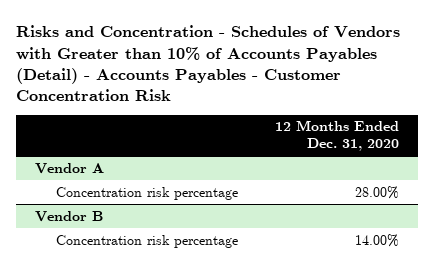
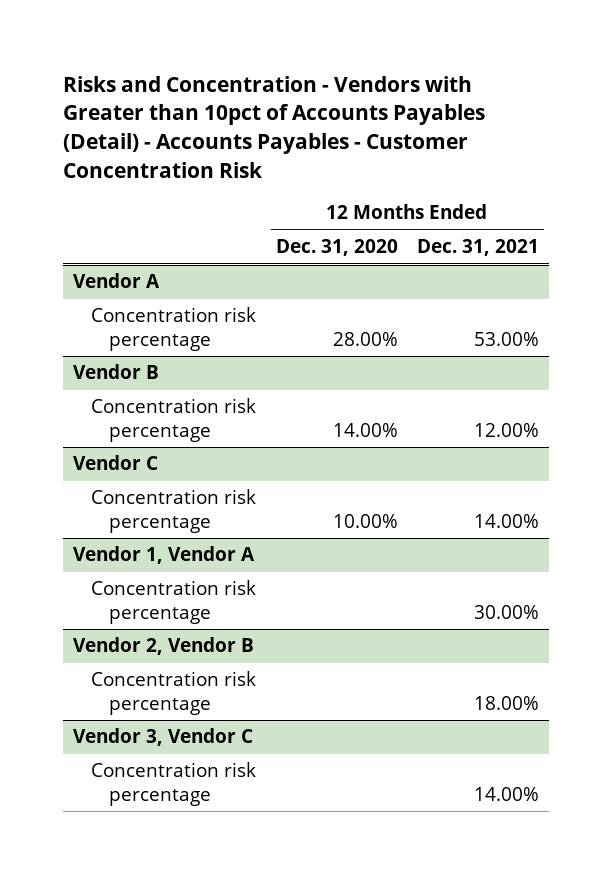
[16,25,401,101] Risks and Concentration - Schedules of Vendors with Greater than 10% of Accounts Payables (Detail) - Accounts Payables - Customer Concentration Risk -> [63,75,486,178] Risks and Concentration - Vendors with Greater than 10pct of Accounts Payables (Detail) - Accounts Payables - Customer Concentration Risk
none -> [417,239,540,257] Dec. 31, 2021
none -> [73,455,159,471] Vendor C
none -> [91,489,257,533] Concentration risk percentage
none -> [73,546,256,565] Vendor 1, Vendor A
none -> [91,580,257,624] Concentration risk percentage
none -> [73,637,255,656] Vendor 2, Vendor B
none -> [91,671,257,715] Concentration risk percentage
none -> [73,728,254,747] Vendor 3, Vendor C
none -> [91,762,257,806] Concentration risk percentage

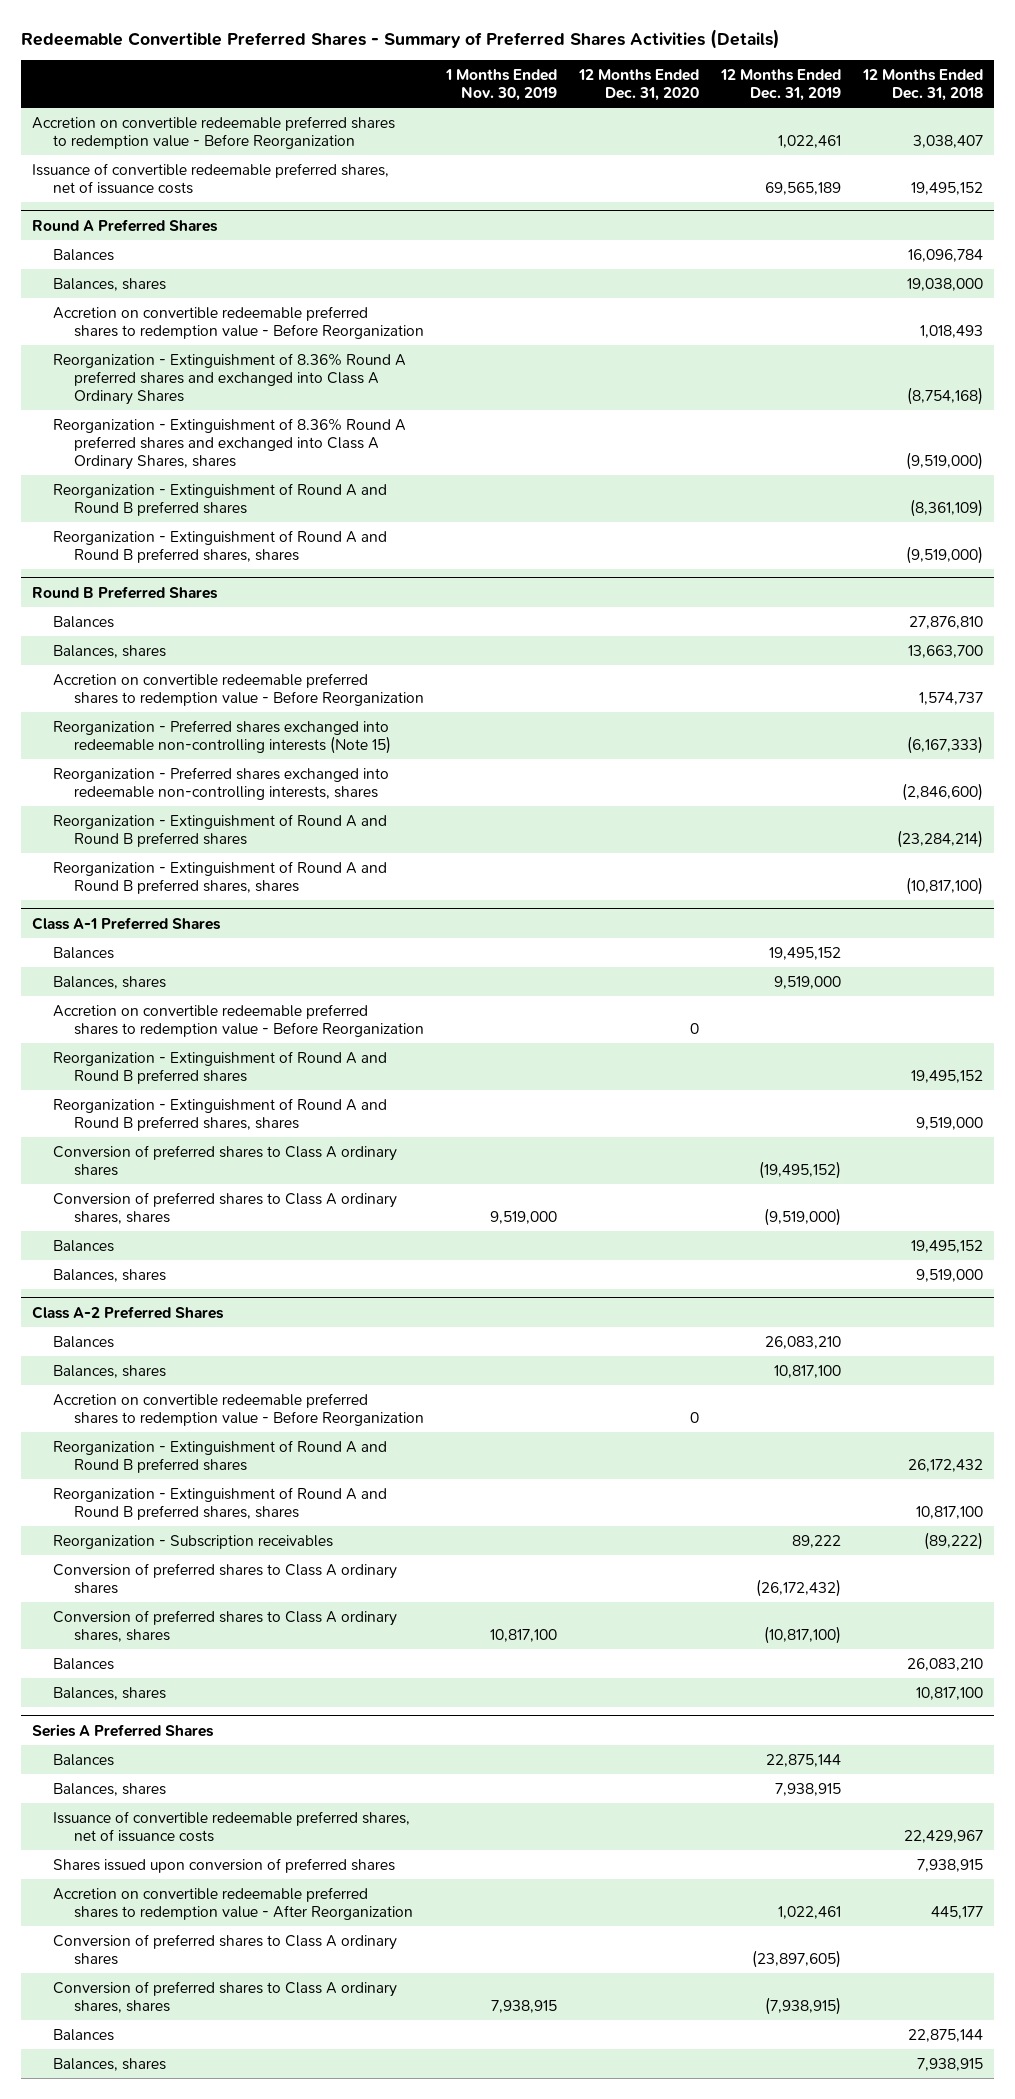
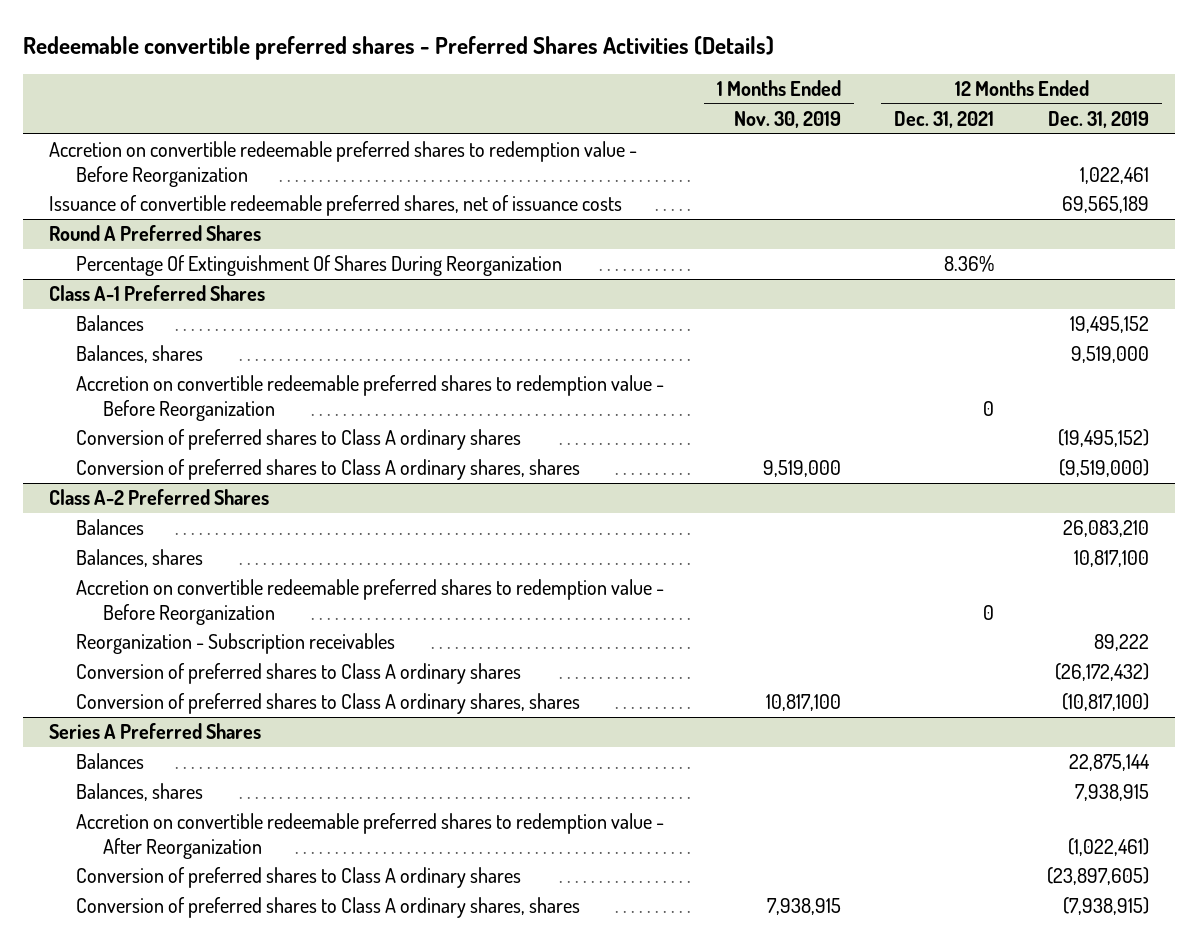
[20,28,780,49] Redeemable Convertible Preferred Shares - Summary of Preferred Shares Activities (Details) -> [23,36,775,61] Redeemable convertible preferred shares - Preferred Shares Activities (Details)
[577,68,699,101] 12 Months Ended Dec. 31, 2020 -> none
[861,68,983,101] 12 Months Ended Dec. 31, 2018 -> none
none -> [894,111,995,129] Dec. 31, 2021
[52,248,114,261] Balances -> none
[52,277,166,291] Balances, shares -> none
[52,305,424,339] Accretion on convertible redeemable preferred shares to redemption value - Before Reorganization -> none
[52,352,406,405] Reorganization - Extinguishment of 8.36% Round A preferred shares and exchanged into Class A Ordinary Shares -> none
[52,417,406,470] Reorganization - Extinguishment of 8.36% Round A preferred shares and exchanged into Class A Ordinary Shares, shares -> none
[52,482,387,516] Reorganization - Extinguishment of Round A and Round B preferred shares -> none
[52,529,387,563] Reorganization - Extinguishment of Round A and Round B preferred shares, shares -> none
[31,585,218,599] Round B Preferred Shares -> none
[52,615,114,628] Balances -> none
[52,644,166,658] Balances, shares -> none
[52,672,424,706] Accretion on convertible redeemable preferred shares to redemption value - Before Reorganization -> none
[52,719,391,754] Reorganization - Preferred shares exchanged into redeemable non-controlling interests (Note 15) -> none
[52,766,389,800] Reorganization - Preferred shares exchanged into redeemable non-controlling interests, shares -> none
[52,813,387,847] Reorganization - Extinguishment of Round A and Round B preferred shares -> none
[52,860,387,894] Reorganization - Extinguishment of Round A and Round B preferred shares, shares -> none
none -> [76,255,563,277] Percentage Of Extinguishment Of Shares During Reorganization
[52,1050,387,1084] Reorganization - Extinguishment of Round A and Round B preferred shares -> none
[52,1097,387,1131] Reorganization - Extinguishment of Round A and Round B preferred shares, shares -> none
[52,1239,114,1252] Balances -> none
[52,1268,166,1282] Balances, shares -> none
[52,1439,387,1473] Reorganization - Extinguishment of Round A and Round B preferred shares -> none
[52,1486,387,1520] Reorganization - Extinguishment of Round A and Round B preferred shares, shares -> none
[52,1657,114,1670] Balances -> none
[52,1686,166,1700] Balances, shares -> none
[52,1810,410,1842] Issuance of convertible redeemable preferred shares, net of issuance costs -> none
[52,1857,395,1873] Shares issued upon conversion of preferred shares -> none
[777,1905,841,1919] 1,022,461 -> [1067,837,1149,856] (1,022,461)
[52,2028,114,2041] Balances -> none
[52,2057,166,2071] Balances, shares -> none

